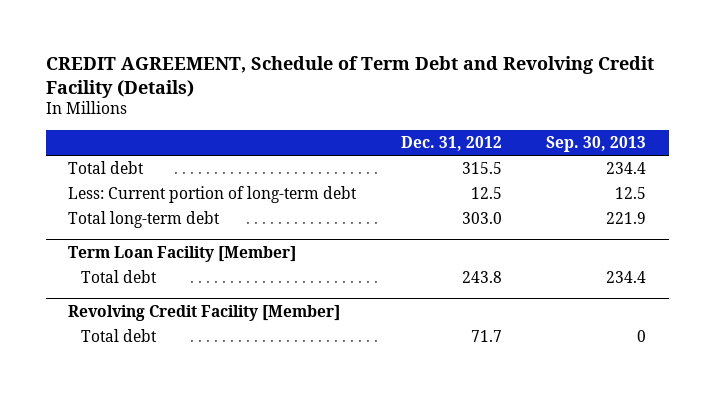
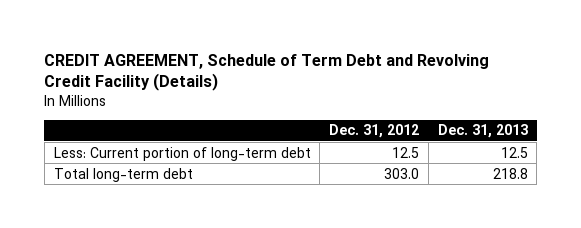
[546,136,647,153] Sep. 30, 2013 -> none
none -> [437,124,528,139] Dec. 31, 2013
[67,161,144,175] Total debt -> none
[67,246,296,263] Term Loan Facility [Member] -> none
[81,270,158,284] Total debt -> none
[67,305,340,322] Revolving Credit Facility [Member] -> none
[81,329,158,343] Total debt -> none

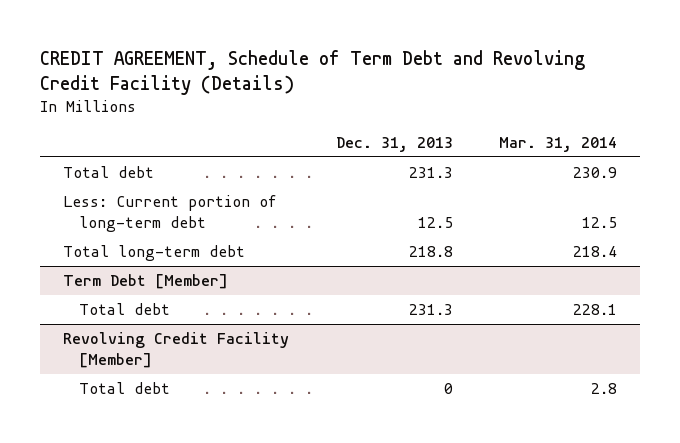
[329,124,420,139] Dec. 31, 2012 -> none
none -> [499,136,618,152] Mar. 31, 2014
none -> [63,166,155,179] Total debt
none -> [63,274,229,290] Term Debt [Member]
none -> [78,303,170,316] Total debt
none -> [63,332,290,368] Revolving Credit Facility [Member]
none -> [78,382,170,395] Total debt

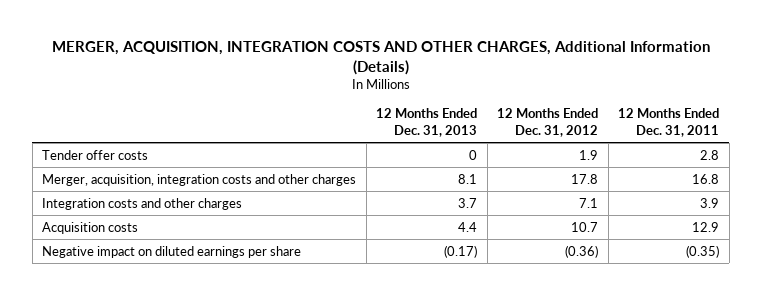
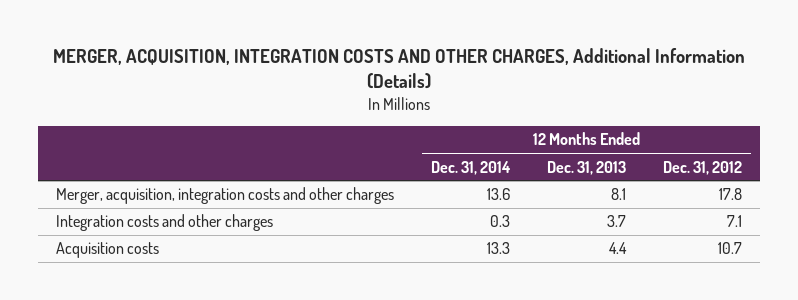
[618,108,720,137] 12 Months Ended Dec. 31, 2011 -> none
none -> [431,160,512,175] Dec. 31, 2014
[42,149,149,160] Tender offer costs -> none
[42,245,302,258] Negative impact on diluted earnings per share -> none

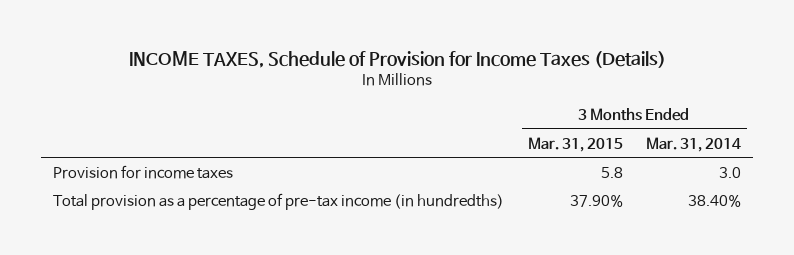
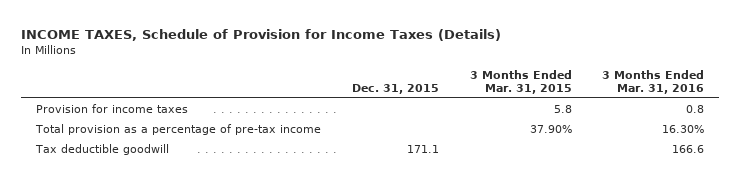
[646,136,742,152] Mar. 31, 2014 -> none
none -> [352,83,440,94] Dec. 31, 2015
none -> [602,69,705,94] 3 Months Ended Mar. 31, 2016
[53,192,505,210] Total provision as a percentage of pre-tax income (in hundredths) -> [35,124,322,136] Total provision as a percentage of pre-tax income
none -> [35,144,170,156] Tax deductible goodwill

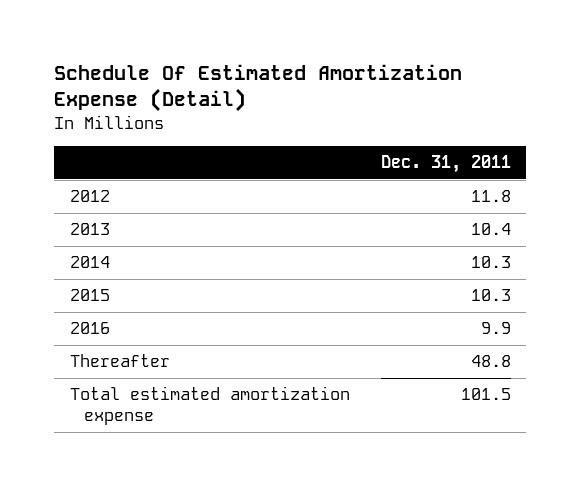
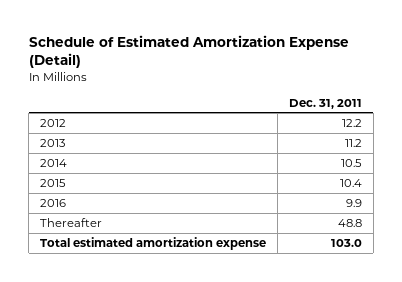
[54,64,463,113] Schedule Of Estimated Amortization Expense (Detail) -> [28,34,349,68] Schedule of Estimated Amortization Expense (Detail)
[470,190,511,203] 11.8 -> [341,119,362,128] 12.2
[470,223,511,236] 10.4 -> [344,139,362,148] 11.2
[470,256,511,269] 10.3 -> [340,159,362,168] 10.5
[470,289,511,302] 10.3 -> [339,179,362,188] 10.4
[460,388,511,401] 101.5 -> [330,239,362,248] 103.0

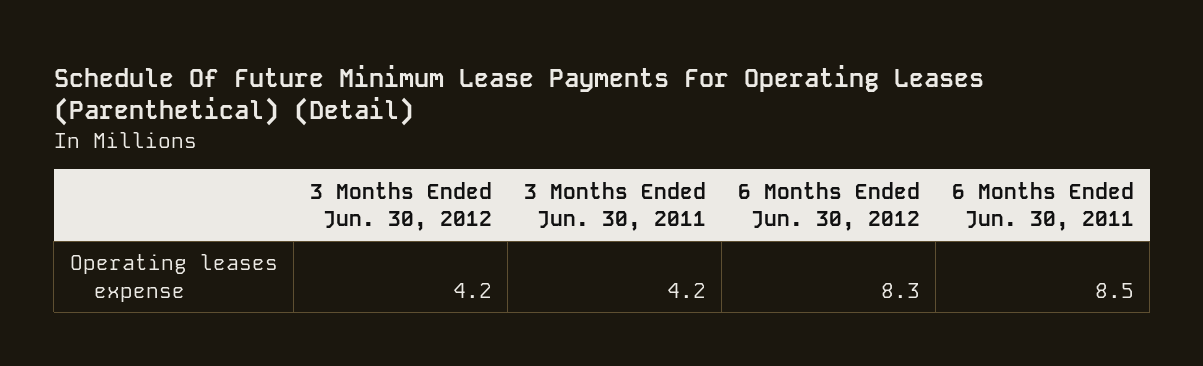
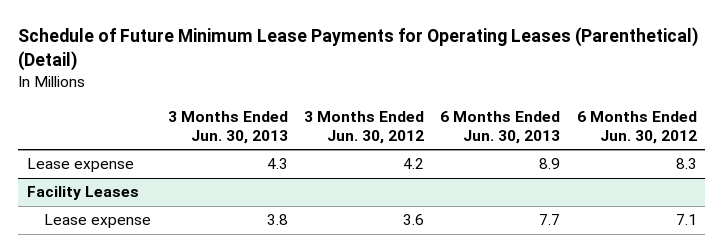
[53,64,984,127] Schedule Of Future Minimum Lease Payments For Operating Leases (Parenthetical) (Detail) -> [18,27,699,72] Schedule of Future Minimum Lease Payments for Operating Leases (Parenthetical) (Detail)
[523,181,706,231] 3 Months Ended Jun. 30, 2011 -> none
[951,181,1134,231] 6 Months Ended Jun. 30, 2011 -> none
none -> [167,110,288,144] 3 Months Ended Jun. 30, 2013
none -> [440,110,561,144] 6 Months Ended Jun. 30, 2013
[69,254,278,302] Operating leases expense -> [26,158,134,173] Lease expense
none -> [26,186,139,201] Facility Leases
none -> [44,214,152,229] Lease expense

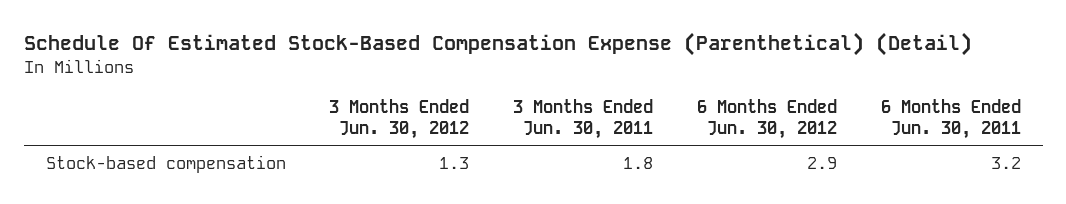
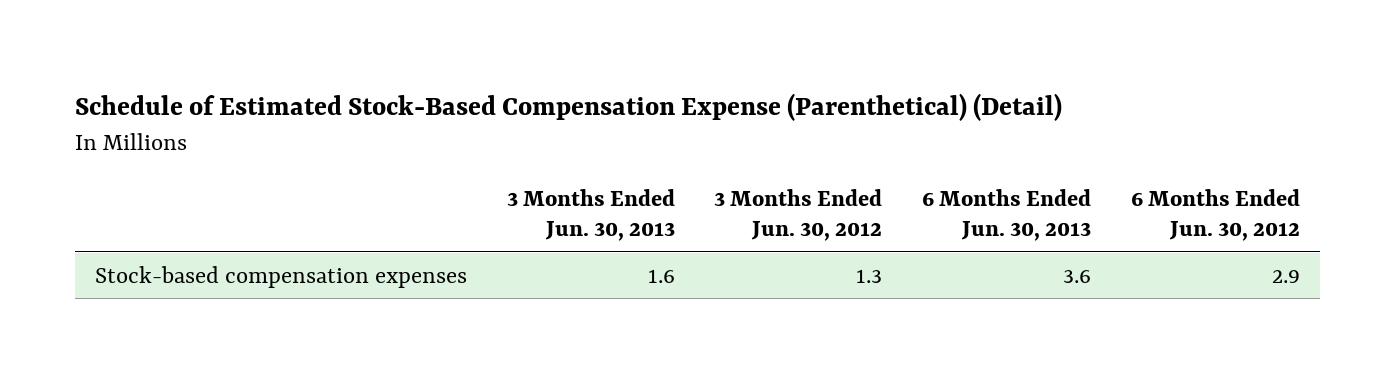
[23,31,972,56] Schedule Of Estimated Stock-Based Compensation Expense (Parenthetical) (Detail) -> [74,93,1062,122] Schedule of Estimated Stock-Based Compensation Expense (Parenthetical) (Detail)
[513,98,654,139] 3 Months Ended Jun. 30, 2011 -> none
[880,98,1021,139] 6 Months Ended Jun. 30, 2011 -> none
none -> [506,189,675,242] 3 Months Ended Jun. 30, 2013
none -> [922,189,1092,242] 6 Months Ended Jun. 30, 2013
[45,154,286,173] Stock-based compensation -> [94,265,467,288] Stock-based compensation expenses

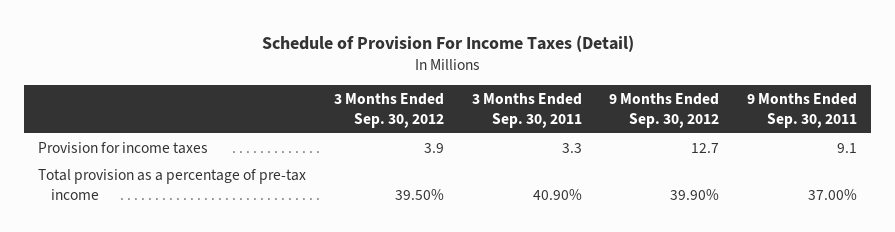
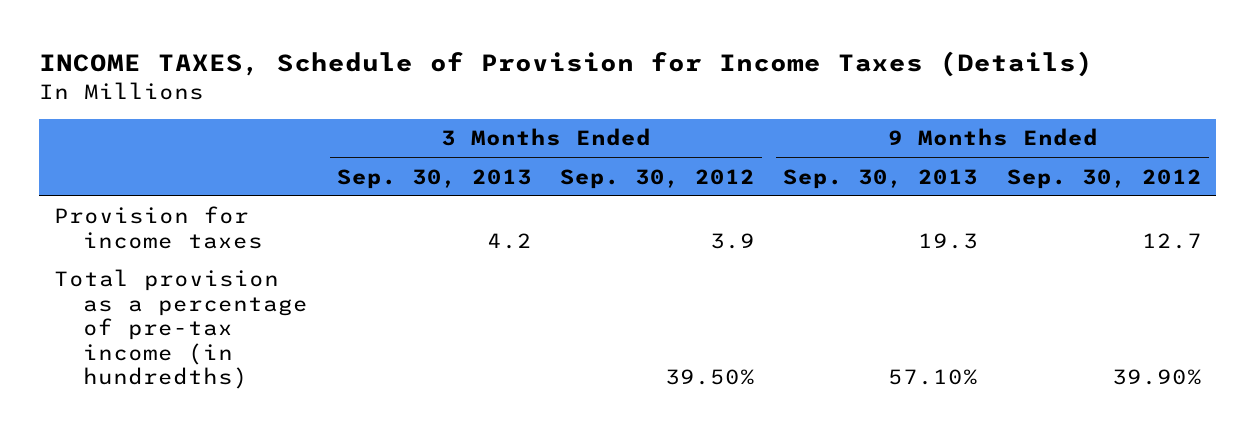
[261,34,634,52] Schedule of Provision For Income Taxes (Detail) -> [39,51,1094,78] INCOME TAXES, Schedule of Provision for Income Taxes (Details)
[471,93,582,129] 3 Months Ended Sep. 30, 2011 -> none
[746,93,857,129] 9 Months Ended Sep. 30, 2011 -> none
none -> [336,168,532,189] Sep. 30, 2013
none -> [783,168,979,189] Sep. 30, 2013
[38,168,307,200] Total provision as a percentage of pre-tax income -> [53,269,309,390] Total provision as a percentage of pre-tax income (in hundredths)

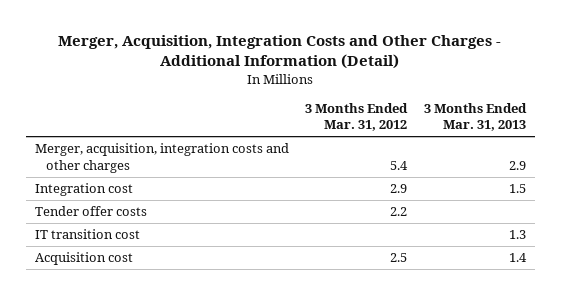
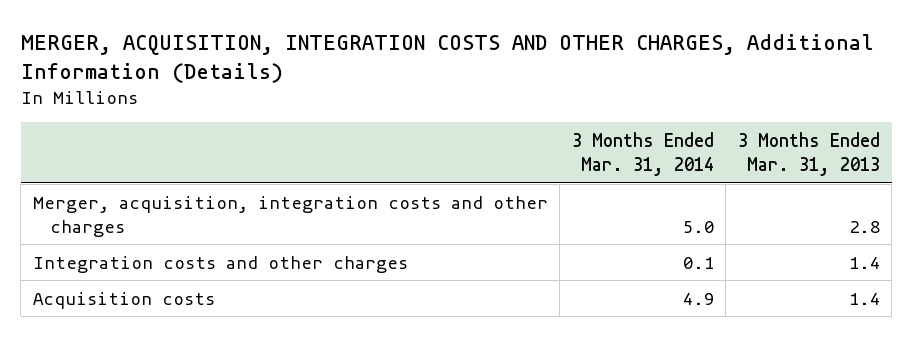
[58,35,502,70] Merger, Acquisition, Integration Costs and Other Charges - Additional Information (Detail) -> [20,33,874,83] MERGER, ACQUISITION, INTEGRATION COSTS AND OTHER CHARGES, Additional Information (Details)
[305,102,409,132] 3 Months Ended Mar. 31, 2012 -> none
none -> [571,132,714,177] 3 Months Ended Mar. 31, 2014
[34,206,147,217] Tender offer costs -> none
[34,229,140,240] IT transition cost -> none
[509,160,527,170] 2.9 -> [848,220,880,233] 2.8
[34,183,133,197] Integration cost -> [32,255,408,273] Integration costs and other charges
[509,184,527,194] 1.5 -> [848,256,880,269] 1.4
[34,252,133,266] Acquisition cost -> [32,291,215,309] Acquisition costs

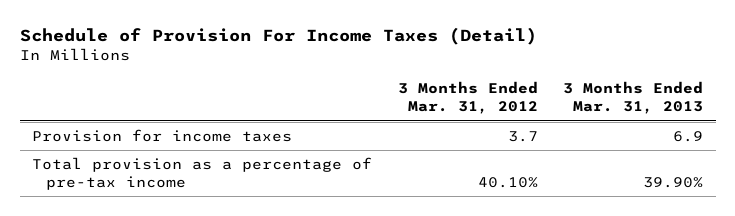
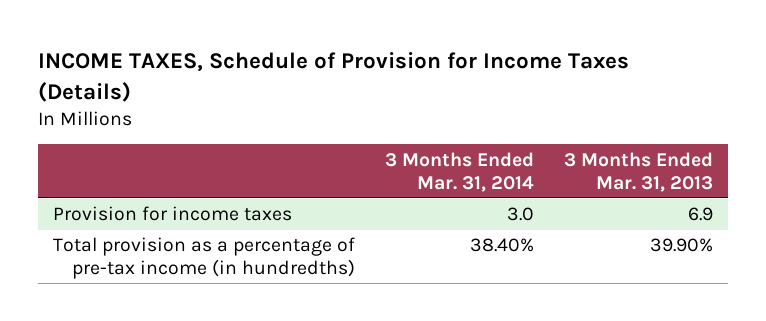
[19,27,537,46] Schedule of Provision For Income Taxes (Detail) -> [38,52,630,102] INCOME TAXES, Schedule of Provision for Income Taxes (Details)
[397,81,538,115] 3 Months Ended Mar. 31, 2012 -> none
none -> [385,151,535,192] 3 Months Ended Mar. 31, 2014
[32,156,373,191] Total provision as a percentage of pre-tax income -> [53,237,356,280] Total provision as a percentage of pre-tax income (in hundredths)

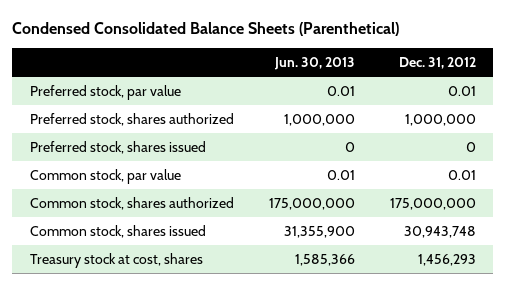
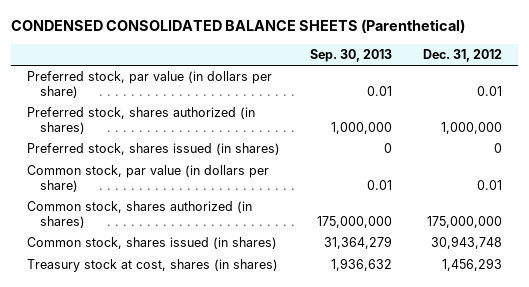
[12,22,400,37] Condensed Consolidated Balance Sheets (Parenthetical) -> [11,19,466,34] CONDENSED CONSOLIDATED BALANCE SHEETS (Parenthetical)
[273,57,355,71] Jun. 30, 2013 -> none
none -> [310,49,393,63] Sep. 30, 2013
[29,84,181,100] Preferred stock, par value -> [26,71,272,99] Preferred stock, par value (in dollars per share)
[29,112,234,126] Preferred stock, shares authorized -> [26,107,255,135] Preferred stock, shares authorized (in shares)
[29,140,206,154] Preferred stock, shares issued -> [26,143,280,156] Preferred stock, shares issued (in shares)
[29,168,181,184] Common stock, par value -> [26,165,269,193] Common stock, par value (in dollars per share)
[29,196,234,210] Common stock, shares authorized -> [26,201,252,229] Common stock, shares authorized (in shares)
[29,224,206,238] Common stock, shares issued -> [26,237,277,250] Common stock, shares issued (in shares)
[29,252,203,268] Treasury stock at cost, shares -> [26,259,278,273] Treasury stock at cost, shares (in shares)

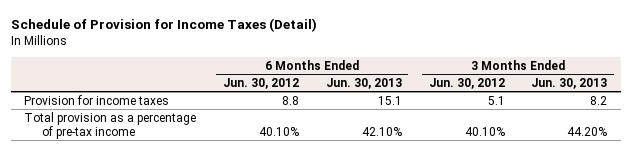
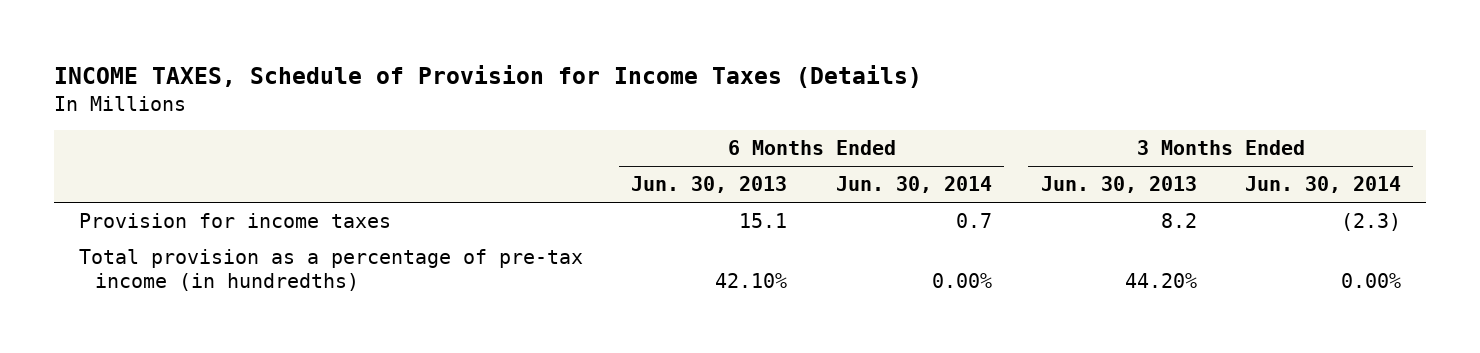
[10,18,317,33] Schedule of Provision for Income Taxes (Detail) -> [54,65,923,89] INCOME TAXES, Schedule of Provision for Income Taxes (Details)
[222,77,299,89] Jun. 30, 2012 -> none
[428,77,505,89] Jun. 30, 2012 -> none
none -> [835,176,992,194] Jun. 30, 2014
none -> [1245,176,1402,194] Jun. 30, 2014
[24,111,197,139] Total provision as a percentage of pre-tax income -> [78,249,583,291] Total provision as a percentage of pre-tax income (in hundredths)

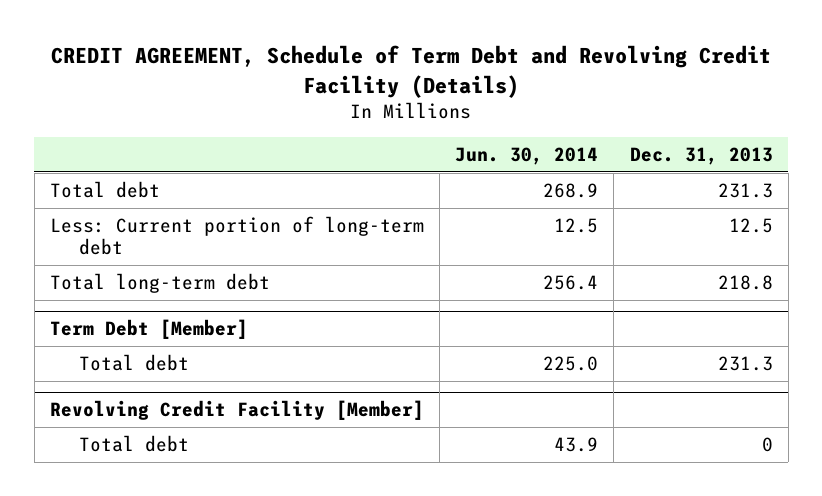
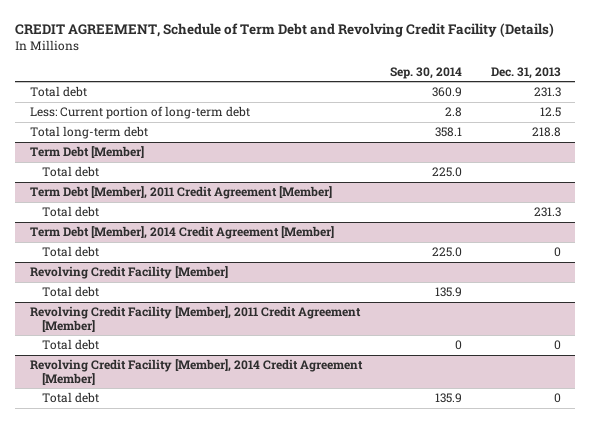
[455,146,599,165] Jun. 30, 2014 -> none
none -> [390,66,463,79] Sep. 30, 2014
none -> [41,166,99,178] Total debt
none -> [29,186,332,200] Term Debt [Member], 2011 Credit Agreement [Member]
none -> [29,226,334,240] Term Debt [Member], 2014 Credit Agreement [Member]
none -> [41,246,99,258] Total debt
none -> [41,286,99,298] Total debt
none -> [29,306,361,332] Revolving Credit Facility [Member], 2011 Credit Agreement [Member]
none -> [29,359,363,385] Revolving Credit Facility [Member], 2014 Credit Agreement [Member]
none -> [41,392,99,404] Total debt

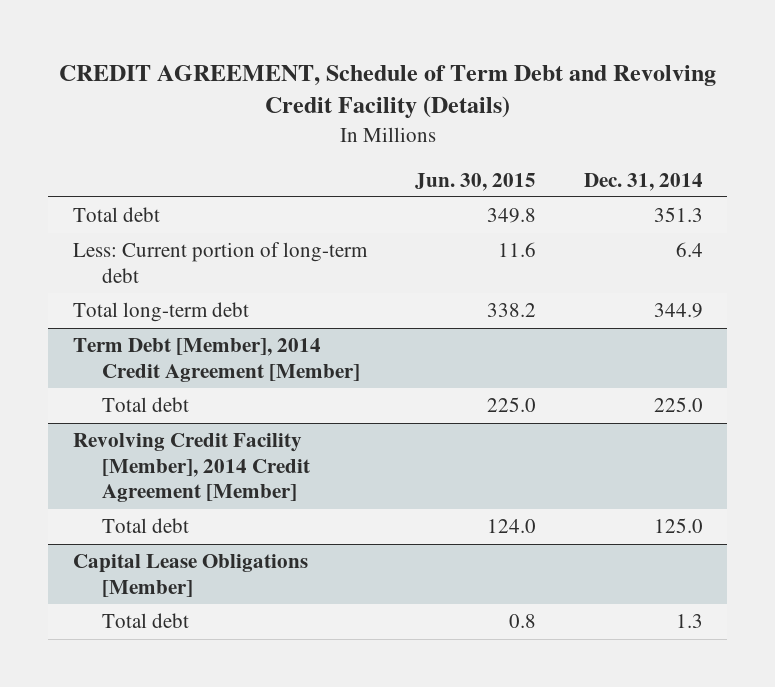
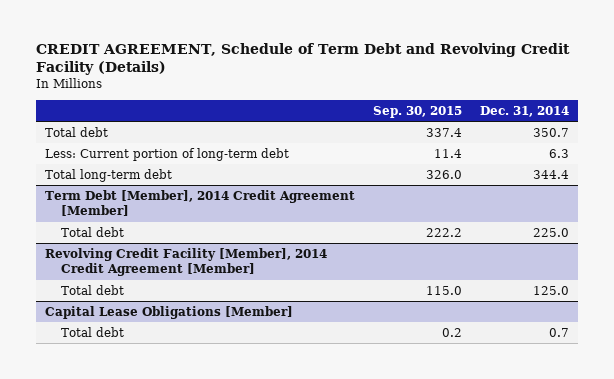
[414,172,536,191] Jun. 30, 2015 -> none
none -> [372,105,462,118] Sep. 30, 2015
[653,207,703,223] 351.3 -> [533,127,570,137] 350.7
[675,242,703,258] 6.4 -> [549,148,570,158] 6.3
[653,303,703,319] 344.9 -> [533,169,570,179] 344.4
[675,614,703,629] 1.3 -> [549,327,570,337] 0.7

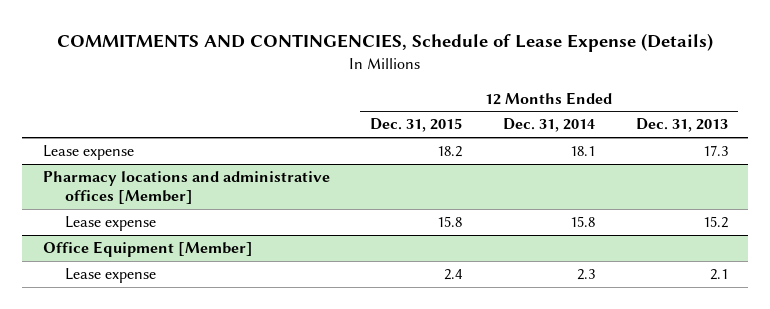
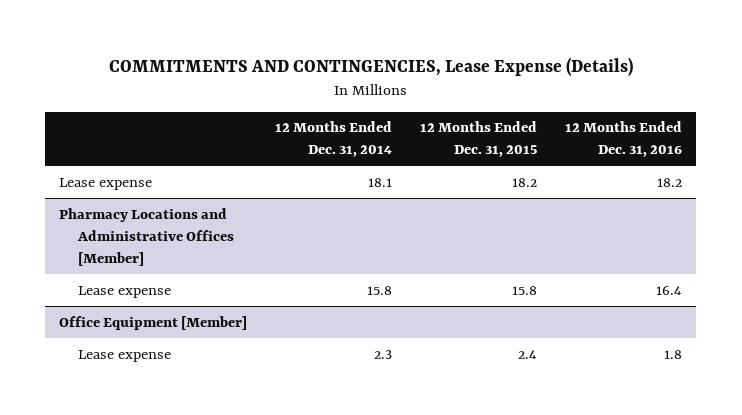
[57,33,714,53] COMMITMENTS AND CONTINGENCIES, Schedule of Lease Expense (Details) -> [108,56,633,76] COMMITMENTS AND CONTINGENCIES, Lease Expense (Details)
[635,118,728,133] Dec. 31, 2013 -> none
none -> [565,121,683,158] 12 Months Ended Dec. 31, 2016
[42,171,330,205] Pharmacy locations and administrative offices [Member] -> [59,207,235,266] Pharmacy Locations and Administrative Offices [Member]

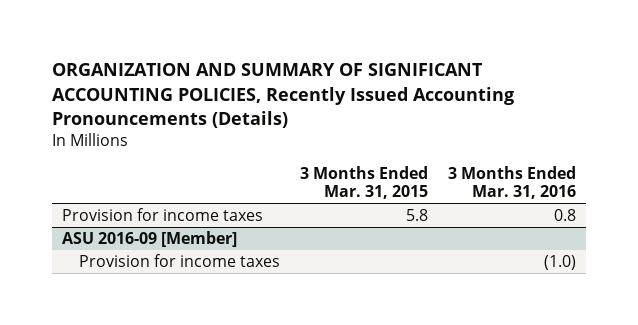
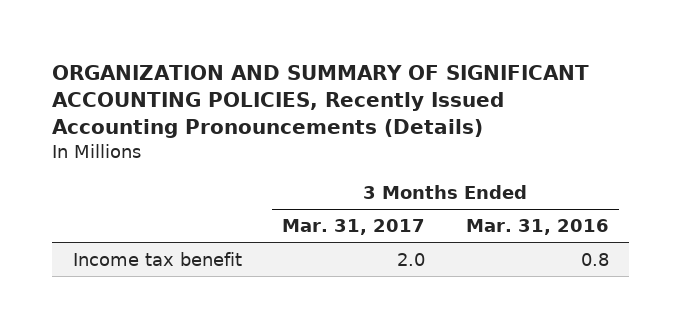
[299,165,428,200] 3 Months Ended Mar. 31, 2015 -> none
none -> [282,219,426,236] Mar. 31, 2017
[62,231,238,248] ASU 2016-09 [Member] -> none
[79,254,281,268] Provision for income taxes -> none
[62,208,264,222] Provision for income taxes -> [72,252,242,267] Income tax benefit

